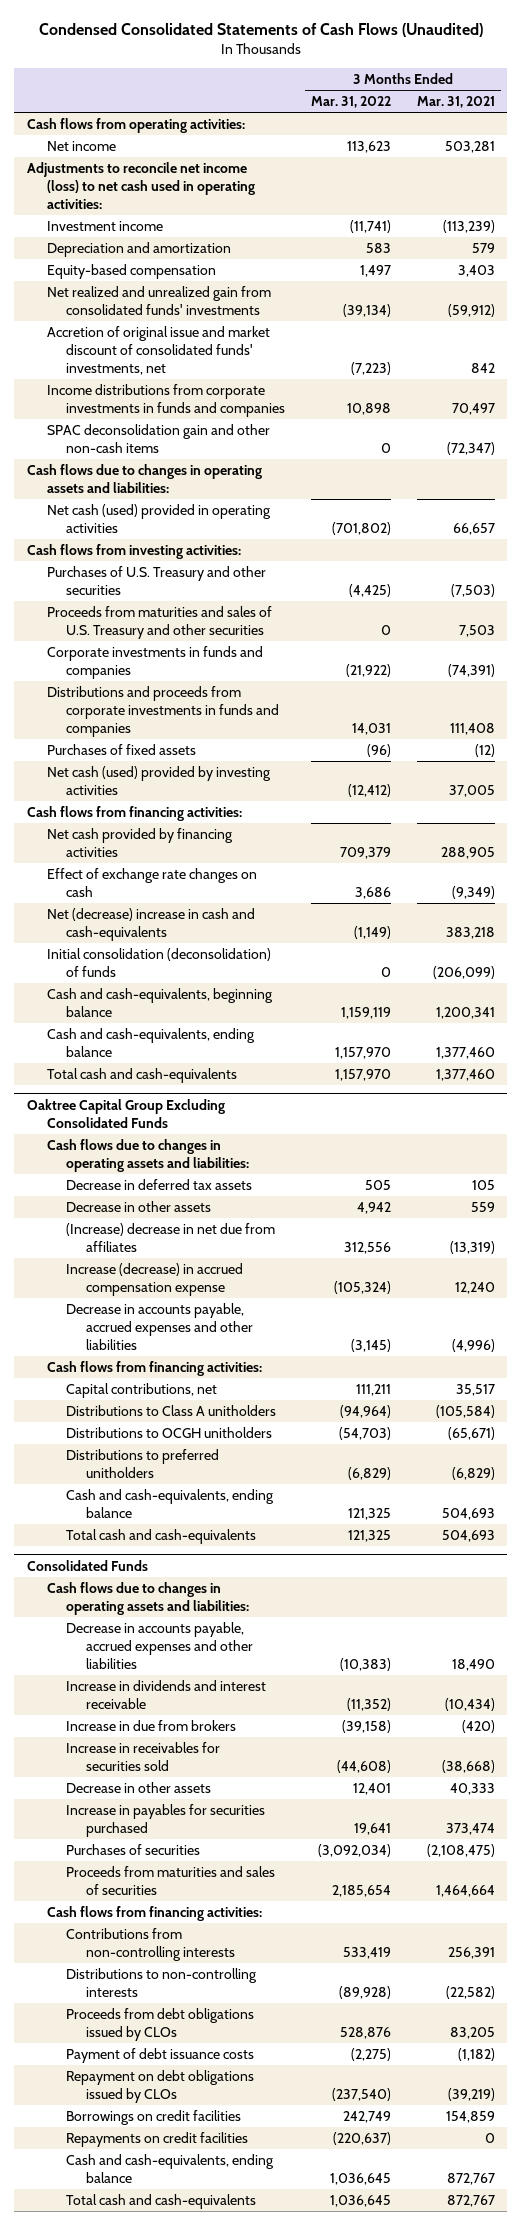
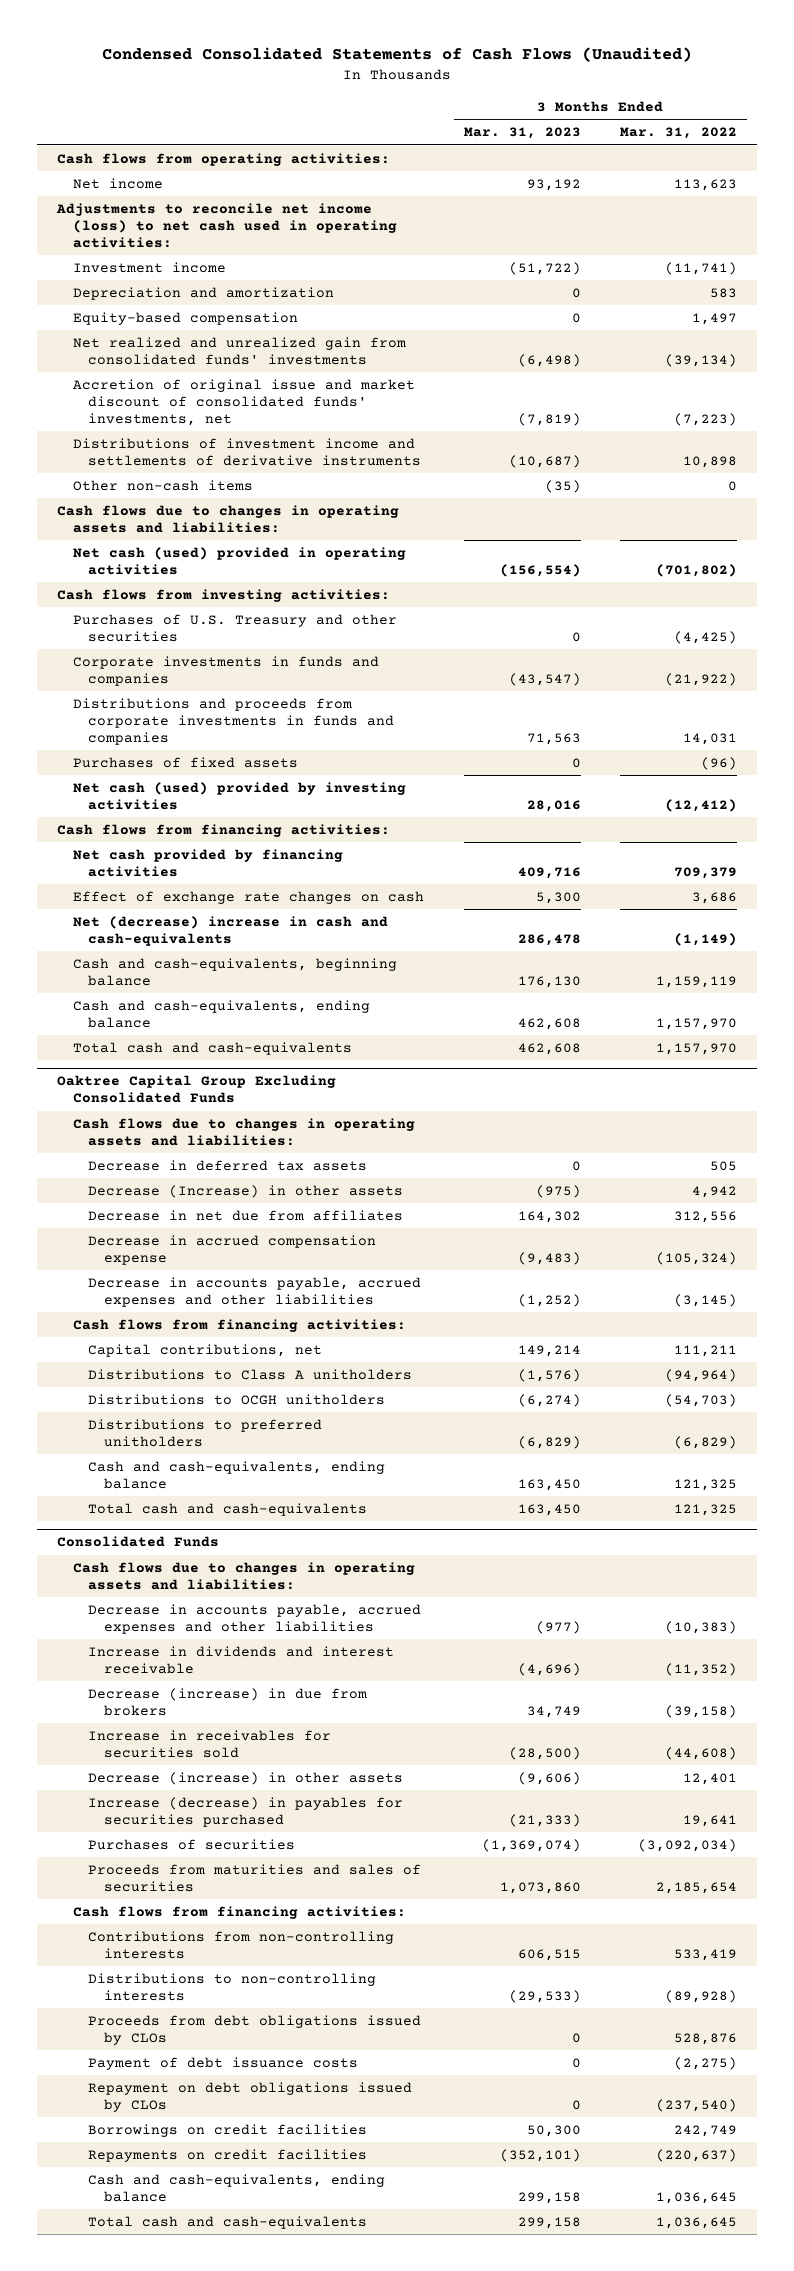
[416,95,495,108] Mar. 31, 2021 -> none
none -> [463,127,581,140] Mar. 31, 2023
[46,383,286,417] Income distributions from corporate investments in funds and companies -> [72,437,422,466] Distributions of investment income and settlements of derivative instruments
[46,423,270,453] SPAC deconsolidation gain and other non-cash items -> [72,479,253,491] Other non-cash items
[46,605,272,639] Proceeds from maturities and sales of U.S. Treasury and other securities -> none
[46,947,271,977] Initial consolidation (deconsolidation) of funds -> none
[66,1200,212,1212] Decrease in other assets -> [88,1184,404,1198] Decrease (Increase) in other assets
[66,1222,276,1252] (Increase) decrease in net due from affiliates -> [88,1209,404,1221] Decrease in net due from affiliates
[66,1262,244,1296] Increase (decrease) in accrued compensation expense -> [88,1234,377,1265] Decrease in accrued compensation expense
[66,1719,237,1731] Increase in due from brokers -> [88,1687,368,1716] Decrease (increase) in due from brokers
[66,1781,212,1793] Decrease in other assets -> [88,1771,404,1785] Decrease (increase) in other assets
[66,1803,266,1837] Increase in payables for securities purchased -> [88,1796,404,1827] Increase (decrease) in payables for securities purchased

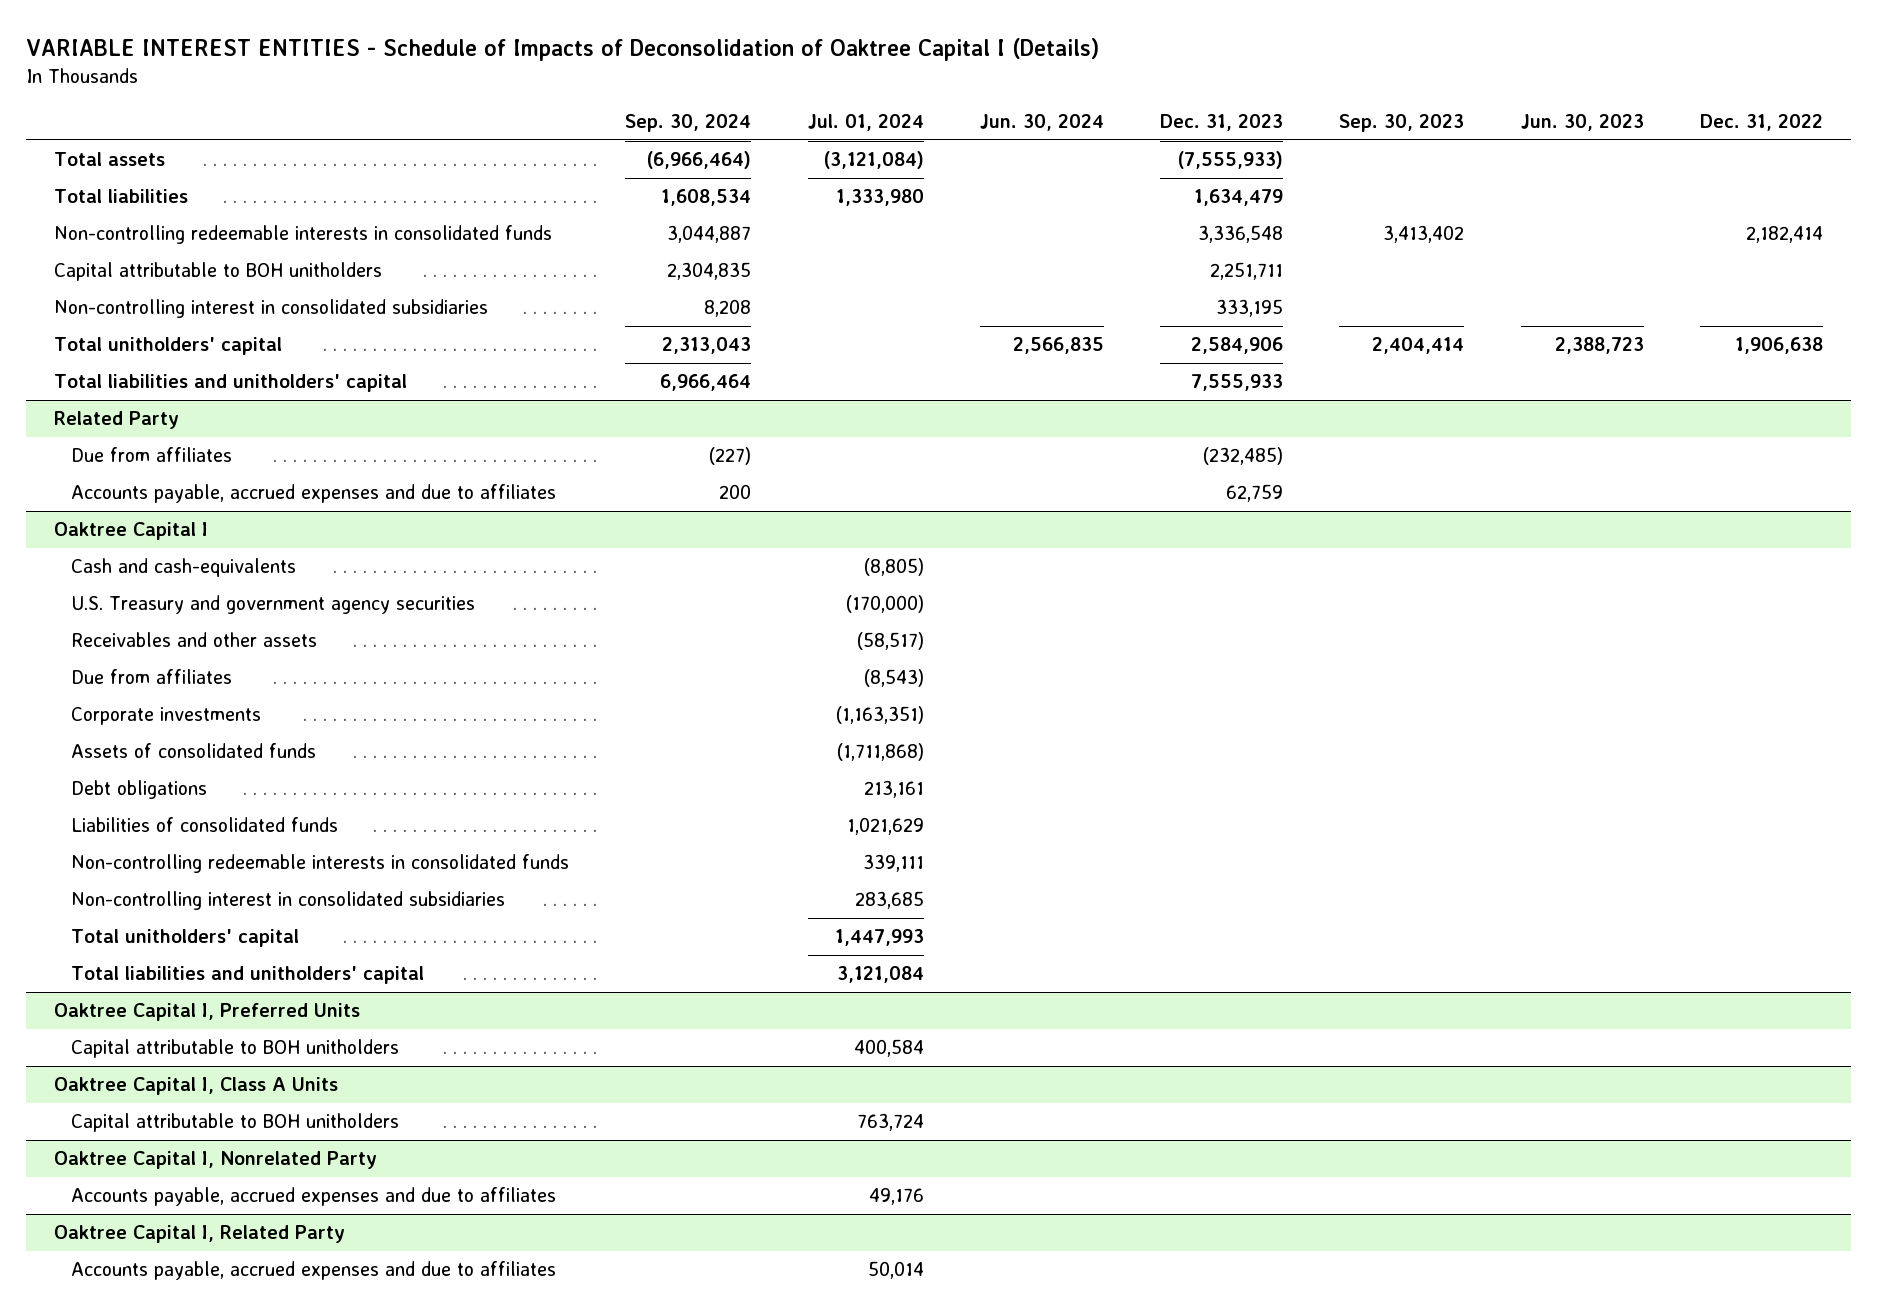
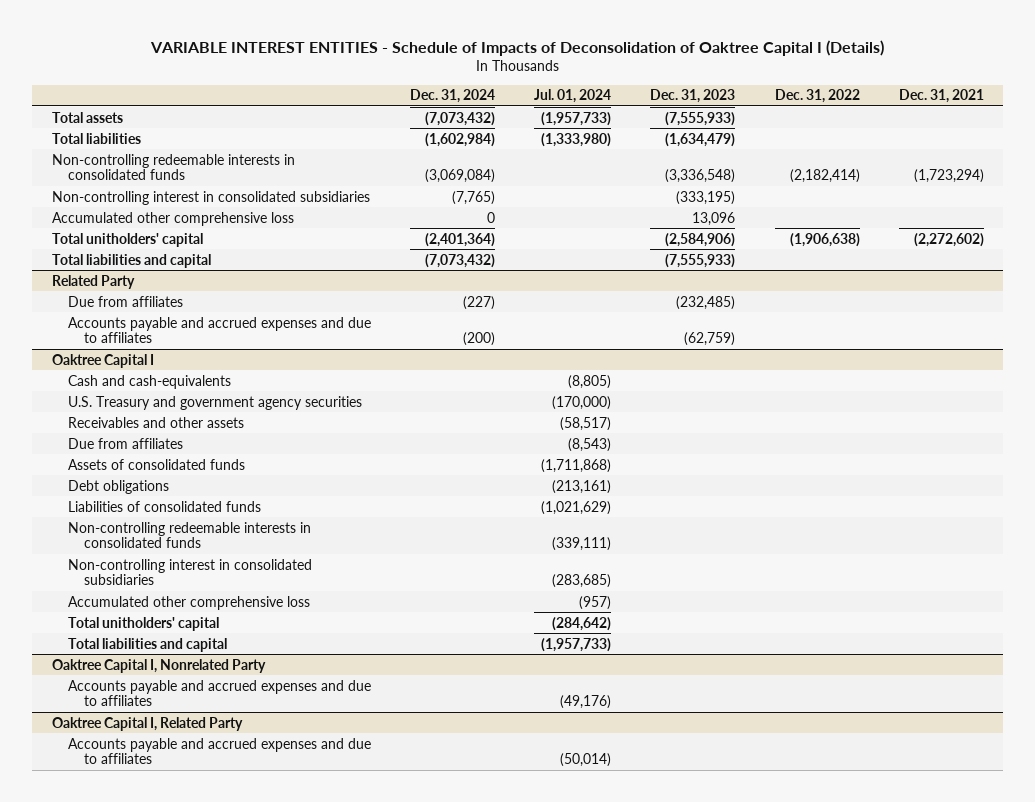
[625,114,752,133] Sep. 30, 2024 -> none
[979,114,1104,132] Jun. 30, 2024 -> none
[1339,114,1465,133] Sep. 30, 2023 -> none
[1520,114,1644,132] Jun. 30, 2023 -> none
none -> [410,89,496,104] Dec. 31, 2024
none -> [898,89,984,104] Dec. 31, 2021
[53,262,382,282] Capital attributable to BOH unitholders -> none
[823,151,924,170] (3,121,084) -> [541,111,612,126] (1,957,733)
[835,189,924,207] 1,333,980 -> [541,132,612,147] (1,333,980)
[1194,189,1284,207] 1,634,479 -> [665,132,736,147] (1,634,479)
[1198,225,1284,244] 3,336,548 -> [665,169,736,184] (3,336,548)
[1746,226,1824,244] 2,182,414 -> [789,169,860,184] (2,182,414)
[1216,299,1284,318] 333,195 -> [676,190,736,205] (333,195)
none -> [51,211,294,226] Accumulated other comprehensive loss
[1191,337,1284,355] 2,584,906 -> [665,232,736,247] (2,584,906)
[1735,337,1824,355] 1,906,638 -> [789,232,860,247] (1,906,638)
[53,374,407,393] Total liabilities and unitholders' capital -> [51,253,211,268] Total liabilities and capital
[1191,374,1284,392] 7,555,933 -> [665,253,736,268] (7,555,933)
[71,484,557,504] Accounts payable, accrued expenses and due to affiliates -> [67,316,371,344] Accounts payable and accrued expenses and due to affiliates
[1226,484,1284,503] 62,759 -> [684,332,736,347] (62,759)
[71,707,262,726] Corporate investments -> none
[53,1003,360,1022] Oaktree Capital I, Preferred Units -> none
[71,1039,400,1059] Capital attributable to BOH unitholders -> none
[53,1077,338,1096] Oaktree Capital I, Class A Units -> none
[71,1113,400,1133] Capital attributable to BOH unitholders -> none
[863,780,924,799] 213,161 -> [552,479,612,494] (213,161)
[846,817,924,836] 1,021,629 -> [541,500,612,515] (1,021,629)
[862,854,924,873] 339,111 -> [552,537,612,552] (339,111)
[854,891,924,910] 283,685 -> [552,574,612,589] (283,685)
none -> [67,595,310,610] Accumulated other comprehensive loss
[834,929,924,947] 1,447,993 -> [552,616,612,631] (284,642)
[71,966,425,985] Total liabilities and unitholders' capital -> [67,637,227,652] Total liabilities and capital
[836,966,924,984] 3,121,084 -> [541,637,612,652] (1,957,733)
[71,1187,557,1207] Accounts payable, accrued expenses and due to affiliates -> [67,679,371,707] Accounts payable and accrued expenses and due to affiliates
[868,1188,924,1206] 49,176 -> [560,695,612,710] (49,176)
[71,1261,557,1281] Accounts payable, accrued expenses and due to affiliates -> [67,737,371,765] Accounts payable and accrued expenses and due to affiliates
[867,1261,924,1280] 50,014 -> [560,753,612,768] (50,014)

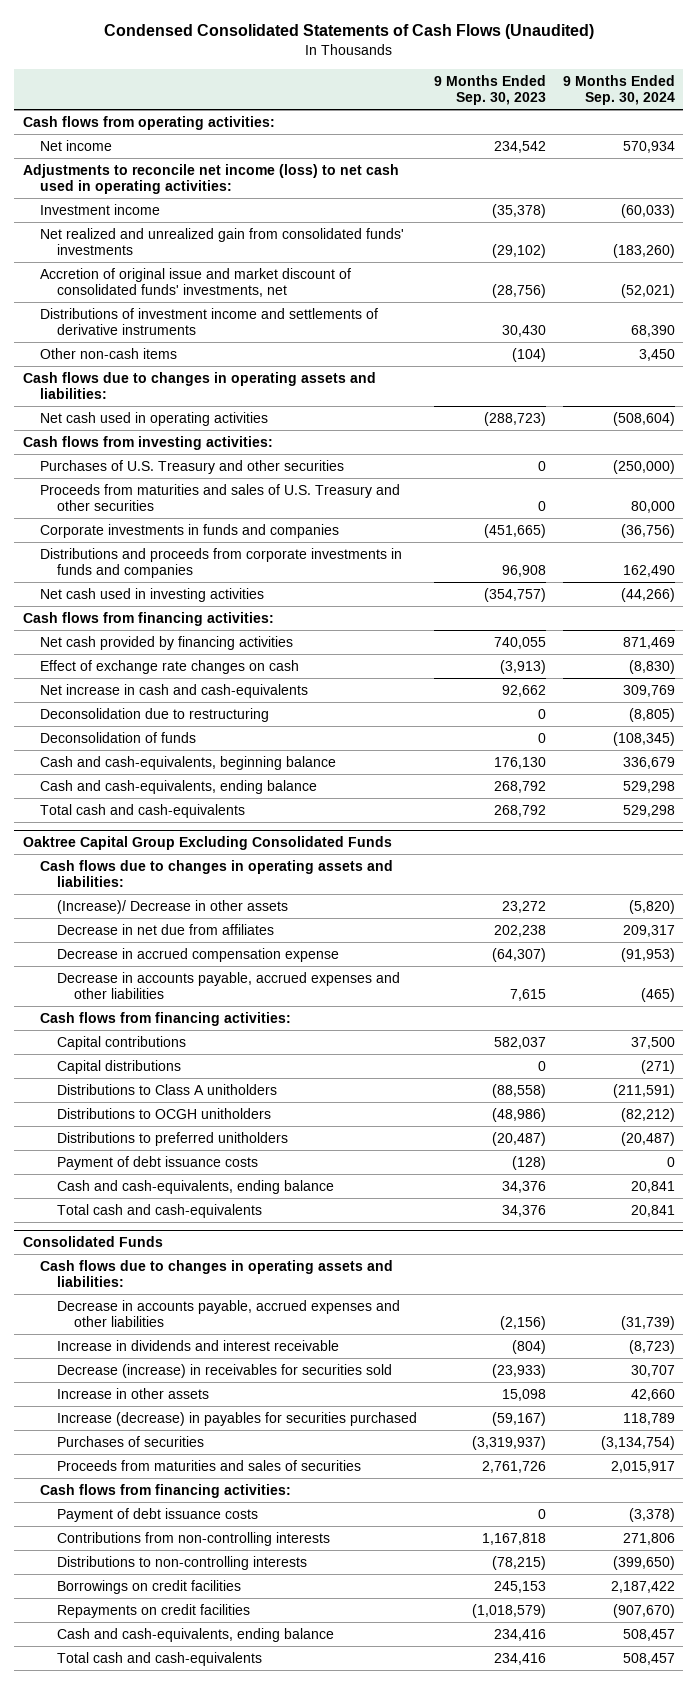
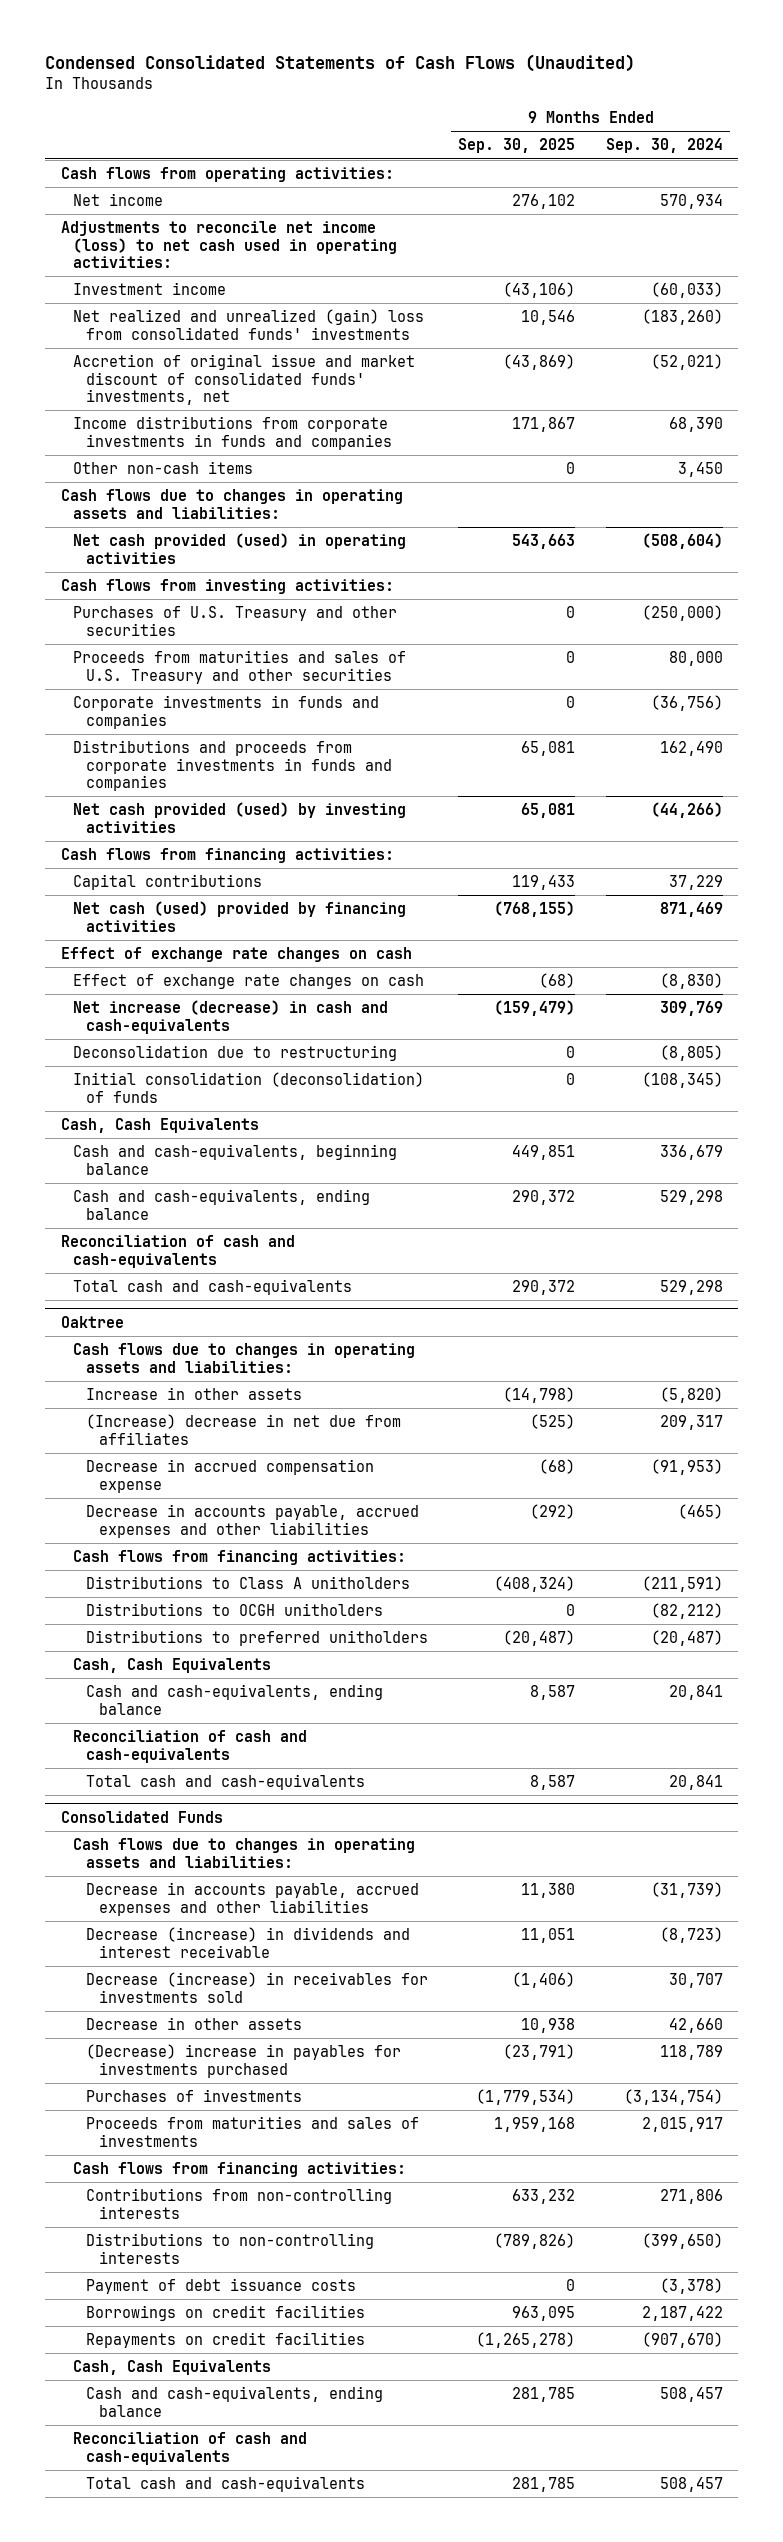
[433,75,546,106] 9 Months Ended Sep. 30, 2023 -> none
none -> [458,138,576,154] Sep. 30, 2025
[39,227,404,255] Net realized and unrealized gain from consolidated funds' investments -> [73,309,425,340] Net realized and unrealized (gain) loss from consolidated funds' investments
[39,307,378,335] Distributions of investment income and settlements of derivative instruments -> [73,416,393,450] Income distributions from corporate investments in funds and companies
[39,411,268,426] Net cash used in operating activities -> [73,533,407,564] Net cash provided (used) in operating activities
[39,587,264,602] Net cash used in investing activities -> [73,802,407,833] Net cash provided (used) by investing activities
none -> [73,874,263,891] Capital contributions
[39,635,293,650] Net cash provided by financing activities -> [73,901,407,932] Net cash (used) provided by financing activities
none -> [60,947,412,963] Effect of exchange rate changes on cash
[39,683,308,698] Net increase in cash and cash-equivalents -> [73,1000,389,1034] Net increase (decrease) in cash and cash-equivalents
[39,731,196,743] Deconsolidation of funds -> [73,1072,425,1103] Initial consolidation (deconsolidation) of funds
none -> [60,1118,259,1134] Cash, Cash Equivalents
none -> [60,1235,295,1268] Reconciliation of cash and cash-equivalents
[22,835,392,850] Oaktree Capital Group Excluding Consolidated Funds -> [60,1315,124,1328] Oaktree
[56,899,288,914] (Increase)/ Decrease in other assets -> [86,1387,303,1401] Increase in other assets
[56,923,274,935] Decrease in net due from affiliates -> [86,1414,402,1445] (Increase) decrease in net due from affiliates
[56,1035,186,1050] Capital contributions -> none
[56,1059,181,1074] Capital distributions -> none
[56,1155,258,1170] Payment of debt issuance costs -> none
none -> [73,1658,272,1674] Cash, Cash Equivalents
none -> [73,1730,308,1763] Reconciliation of cash and cash-equivalents
[56,1339,339,1351] Increase in dividends and interest receivable -> [86,1927,411,1958] Decrease (increase) in dividends and interest receivable
[56,1363,392,1378] Decrease (increase) in receivables for securities sold -> [86,1972,429,2003] Decrease (increase) in receivables for investments sold
[56,1387,209,1399] Increase in other assets -> [86,2017,303,2031] Decrease in other assets
[56,1411,417,1426] Increase (decrease) in payables for securities purchased -> [86,2044,402,2078] (Decrease) increase in payables for investments purchased
[56,1435,204,1447] Purchases of securities -> [86,2089,303,2103] Purchases of investments
[56,1459,361,1471] Proceeds from maturities and sales of securities -> [86,2116,420,2147] Proceeds from maturities and sales of investments
[56,1507,258,1522] Payment of debt issuance costs -> [86,2278,357,2295] Payment of debt issuance costs
none -> [73,2360,272,2376] Cash, Cash Equivalents
none -> [73,2432,308,2465] Reconciliation of cash and cash-equivalents

